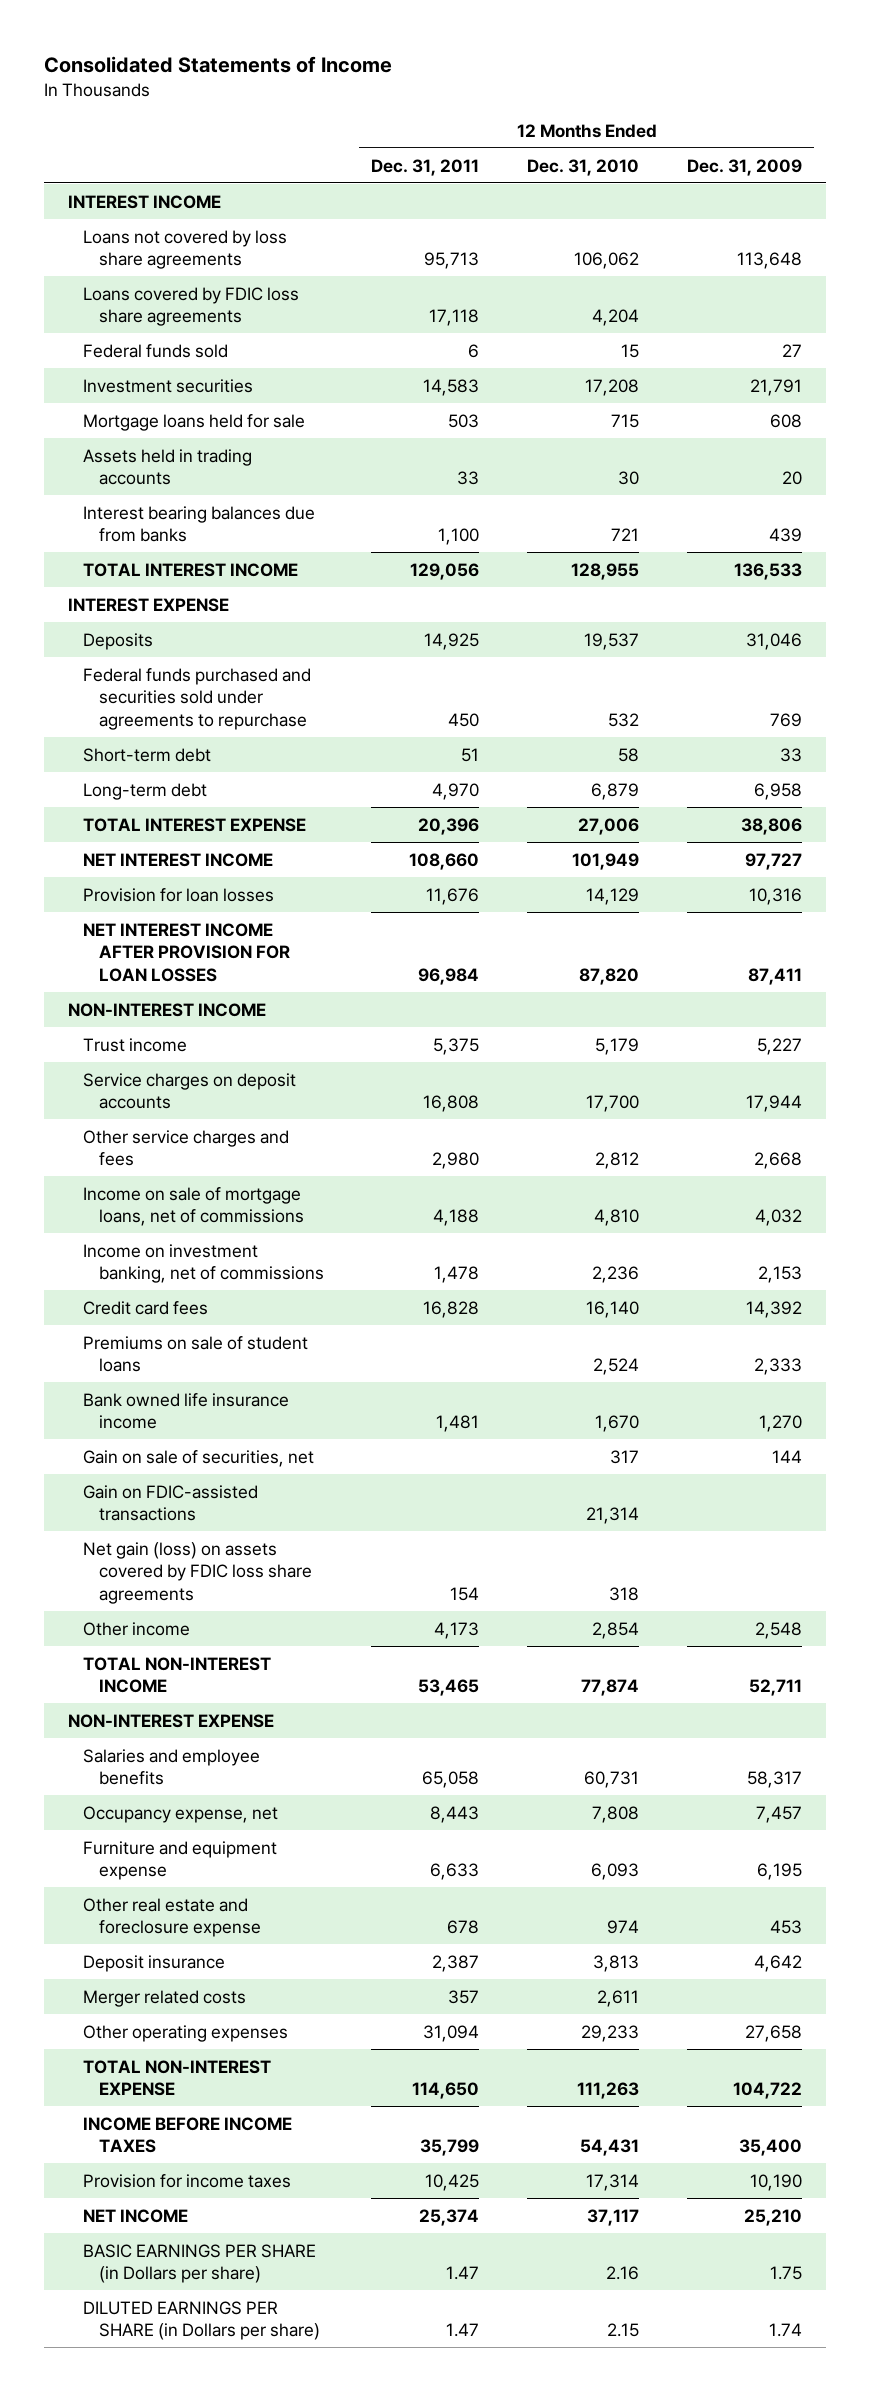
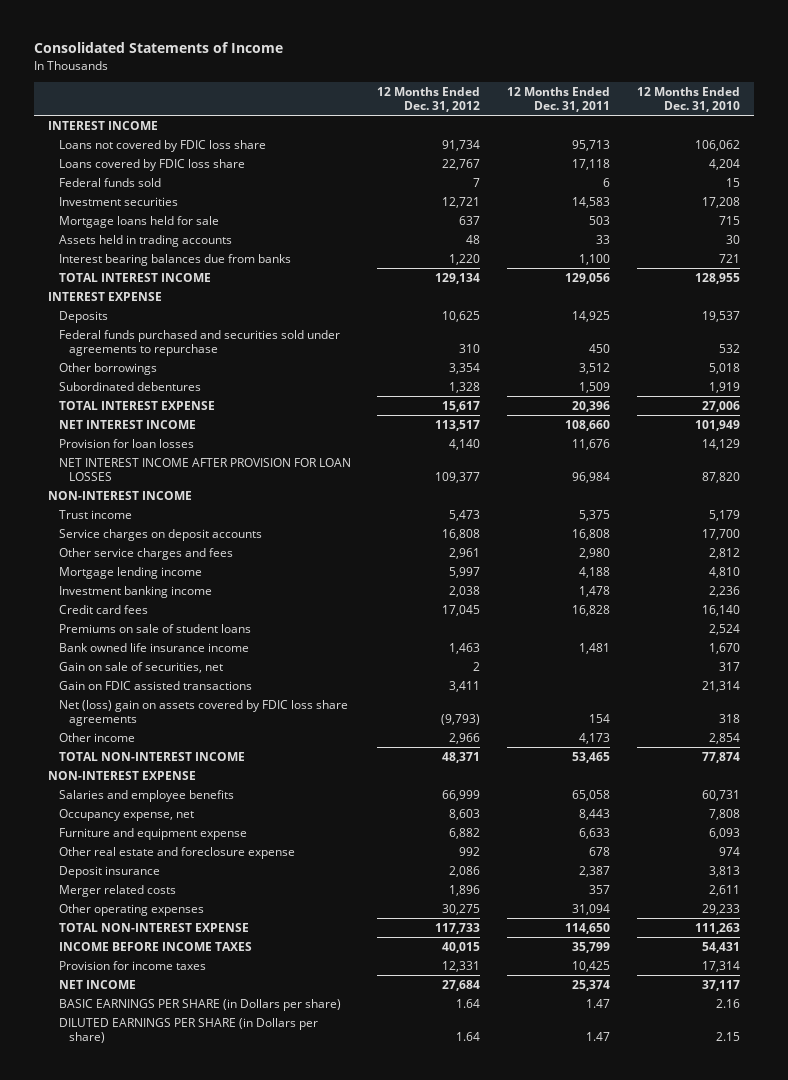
[686,158,802,176] Dec. 31, 2009 -> none
none -> [377,86,481,113] 12 Months Ended Dec. 31, 2012
[83,229,288,270] Loans not covered by loss share agreements -> [58,139,266,152] Loans not covered by FDIC loss share
[83,286,300,327] Loans covered by FDIC loss share agreements -> [58,158,245,171] Loans covered by FDIC loss share
[83,747,212,762] Short-term debt -> none
[83,782,208,800] Long-term debt -> none
none -> [58,362,157,375] Other borrowings
none -> [58,381,201,391] Subordinated debentures
[83,1186,304,1227] Income on sale of mortgage loans, net of commissions -> [58,566,202,579] Mortgage lending income
[83,1243,324,1284] Income on investment banking, net of commissions -> [58,585,212,598] Investment banking income
[83,1484,259,1522] Gain on FDIC-assisted transactions -> [58,680,252,690] Gain on FDIC assisted transactions
[83,1541,312,1604] Net gain (loss) on assets covered by FDIC loss share agreements -> [58,699,348,727] Net (loss) gain on assets covered by FDIC loss share agreements

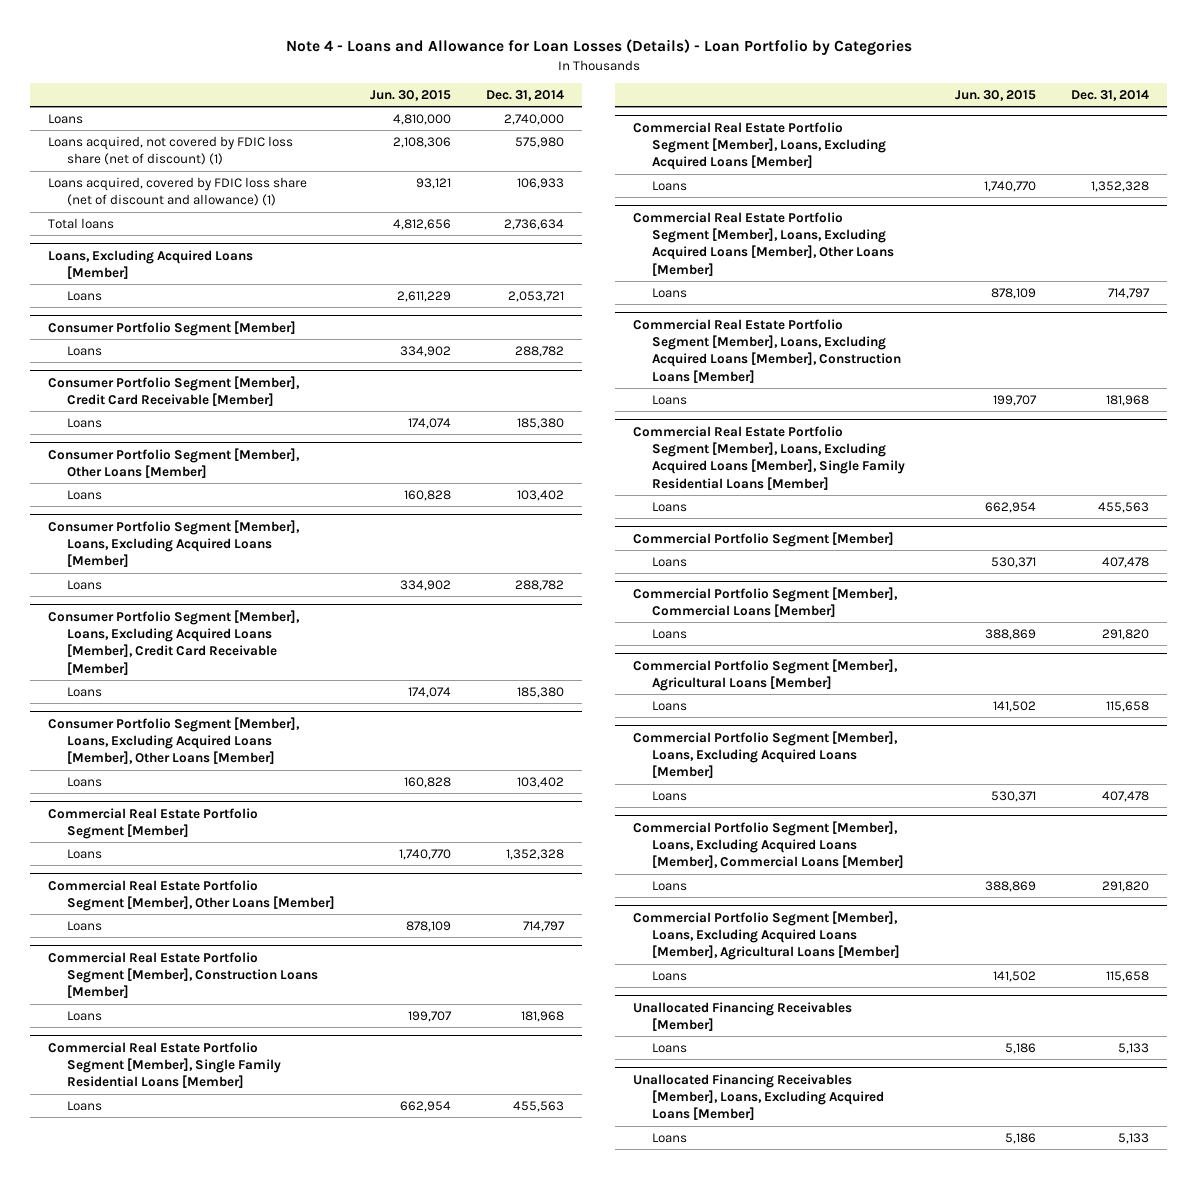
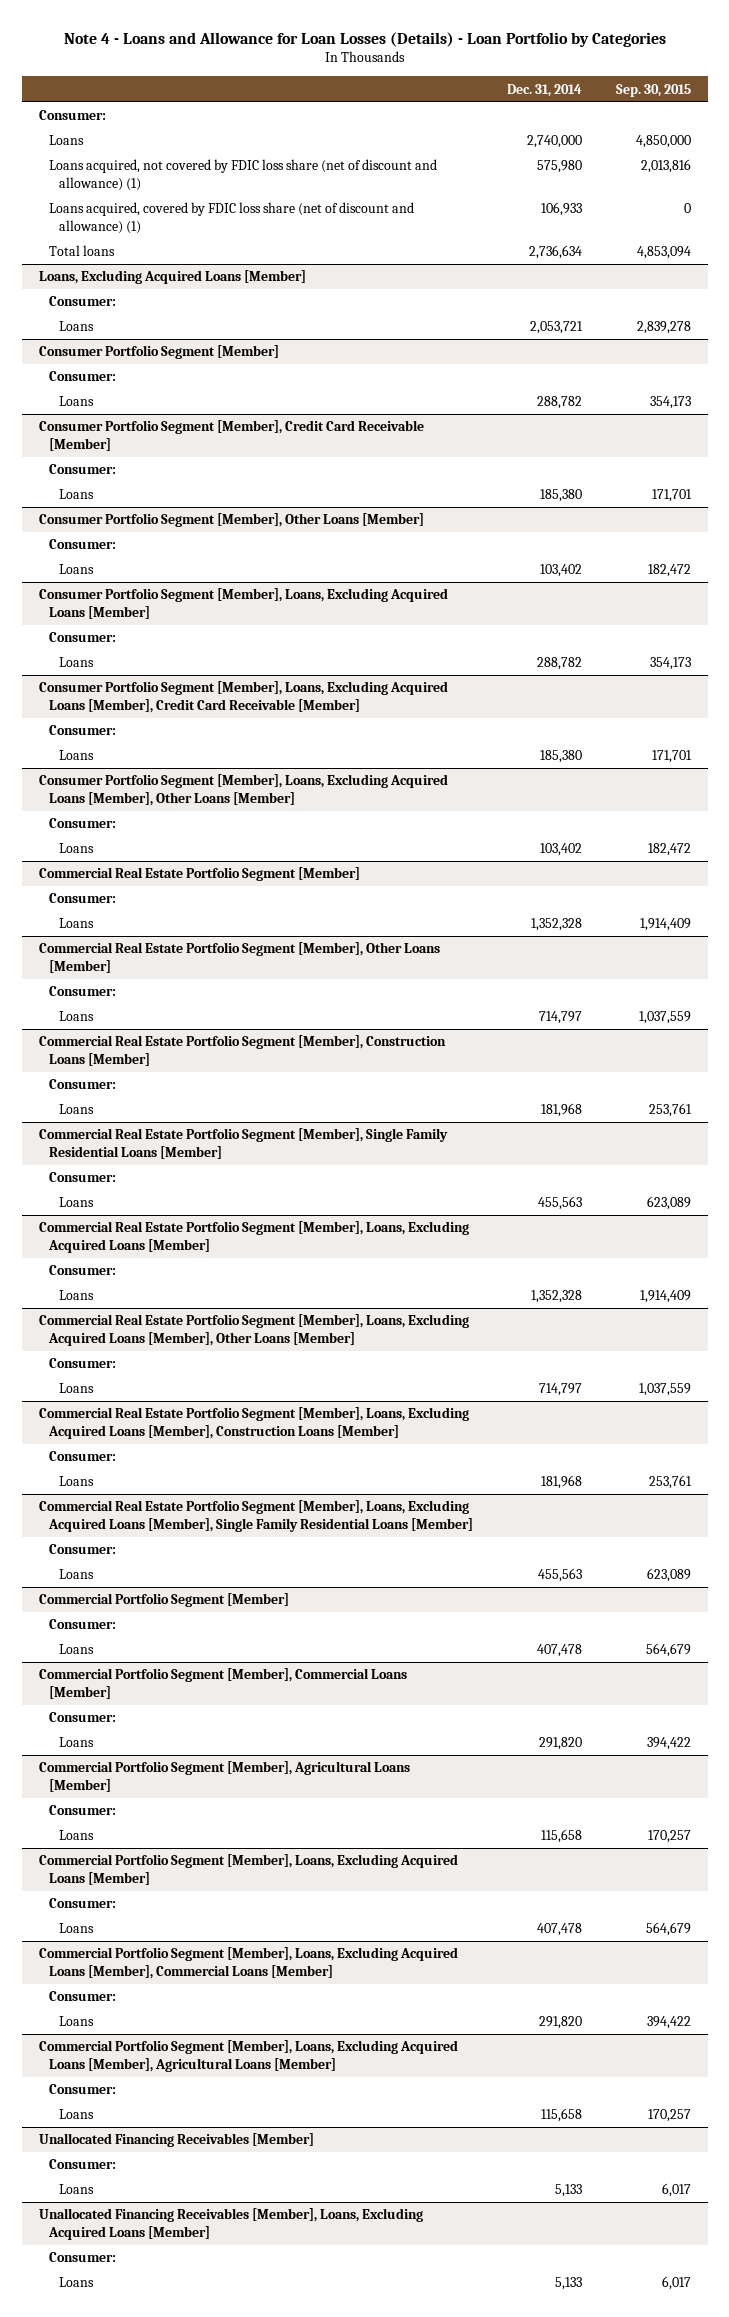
[370,89,452,101] Jun. 30, 2015 -> none
none -> [615,83,691,97] Sep. 30, 2015
none -> [38,110,106,121] Consumer:
[47,135,293,166] Loans acquired, not covered by FDIC loss share (net of discount) (1) -> [49,159,438,191] Loans acquired, not covered by FDIC loss share (net of discount and allowance) (1)
none -> [49,296,117,307] Consumer:
none -> [49,371,117,382] Consumer:
none -> [49,464,117,475] Consumer:
none -> [49,539,117,550] Consumer:
none -> [49,632,117,643] Consumer:
none -> [49,725,117,736] Consumer:
none -> [49,818,117,829] Consumer:
none -> [49,893,117,904] Consumer:
none -> [49,986,117,997] Consumer:
none -> [49,1079,117,1090] Consumer:
none -> [49,1172,117,1183] Consumer:
none -> [49,1265,117,1276] Consumer:
none -> [49,1358,117,1369] Consumer:
none -> [49,1451,117,1462] Consumer:
none -> [49,1544,117,1555] Consumer:
none -> [49,1619,117,1630] Consumer:
none -> [49,1712,117,1723] Consumer:
none -> [49,1805,117,1816] Consumer:
none -> [49,1898,117,1909] Consumer:
none -> [49,1991,117,2002] Consumer:
none -> [49,2084,117,2095] Consumer:
none -> [49,2159,117,2170] Consumer:
none -> [49,2252,117,2263] Consumer:

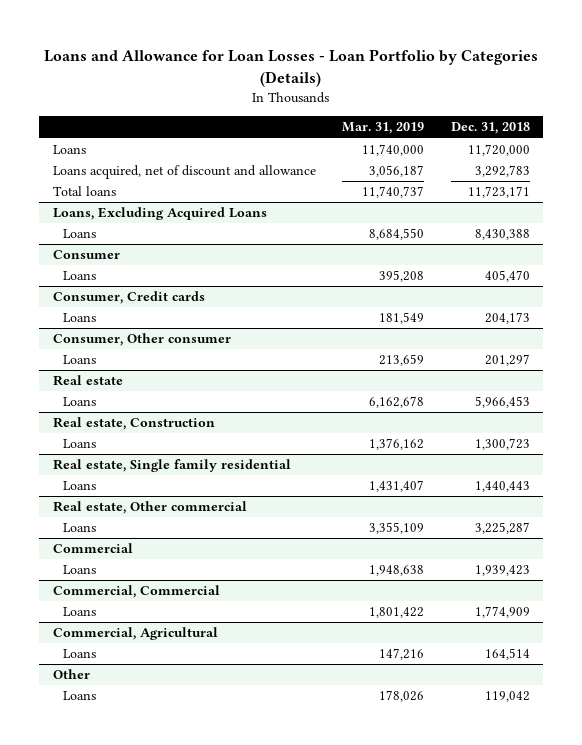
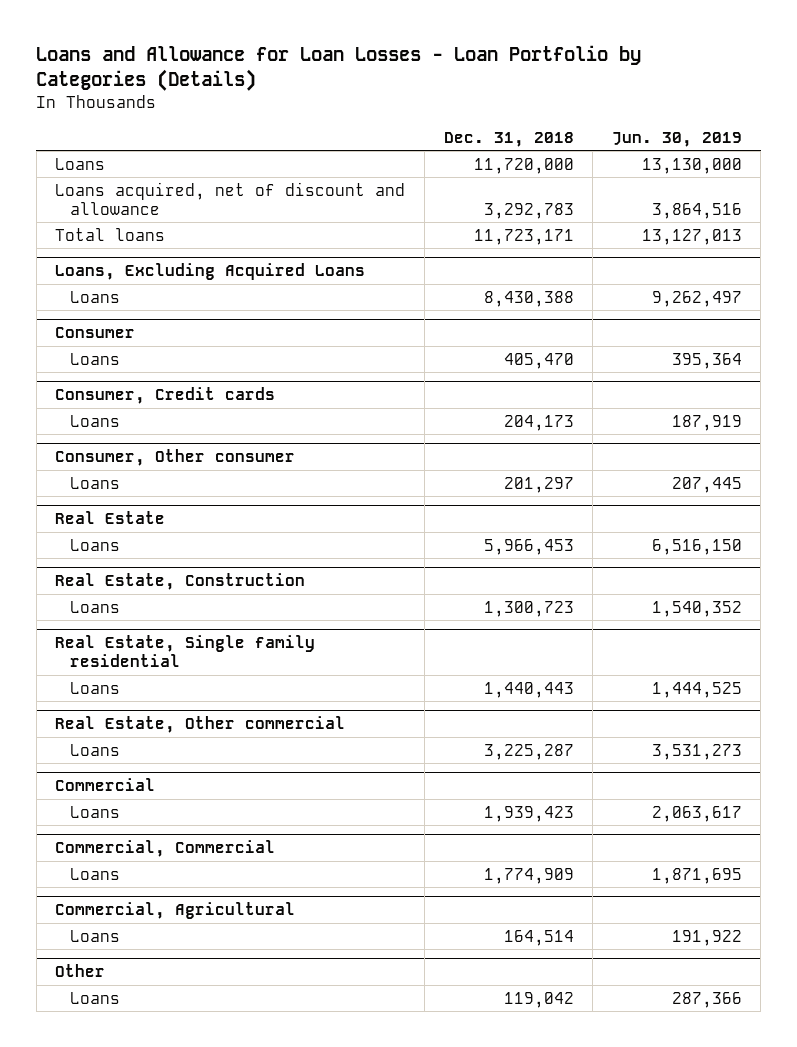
[342,122,425,135] Mar. 31, 2019 -> none
none -> [611,131,742,147] Jun. 30, 2019
[52,375,123,387] Real estate -> [55,511,166,525] Real Estate
[52,417,215,431] Real estate, Construction -> [55,573,306,591] Real Estate, Construction
[52,459,291,473] Real estate, Single family residential -> [55,635,316,668] Real Estate, Single family residential
[52,501,247,515] Real estate, Other commercial -> [55,716,346,734] Real Estate, Other commercial

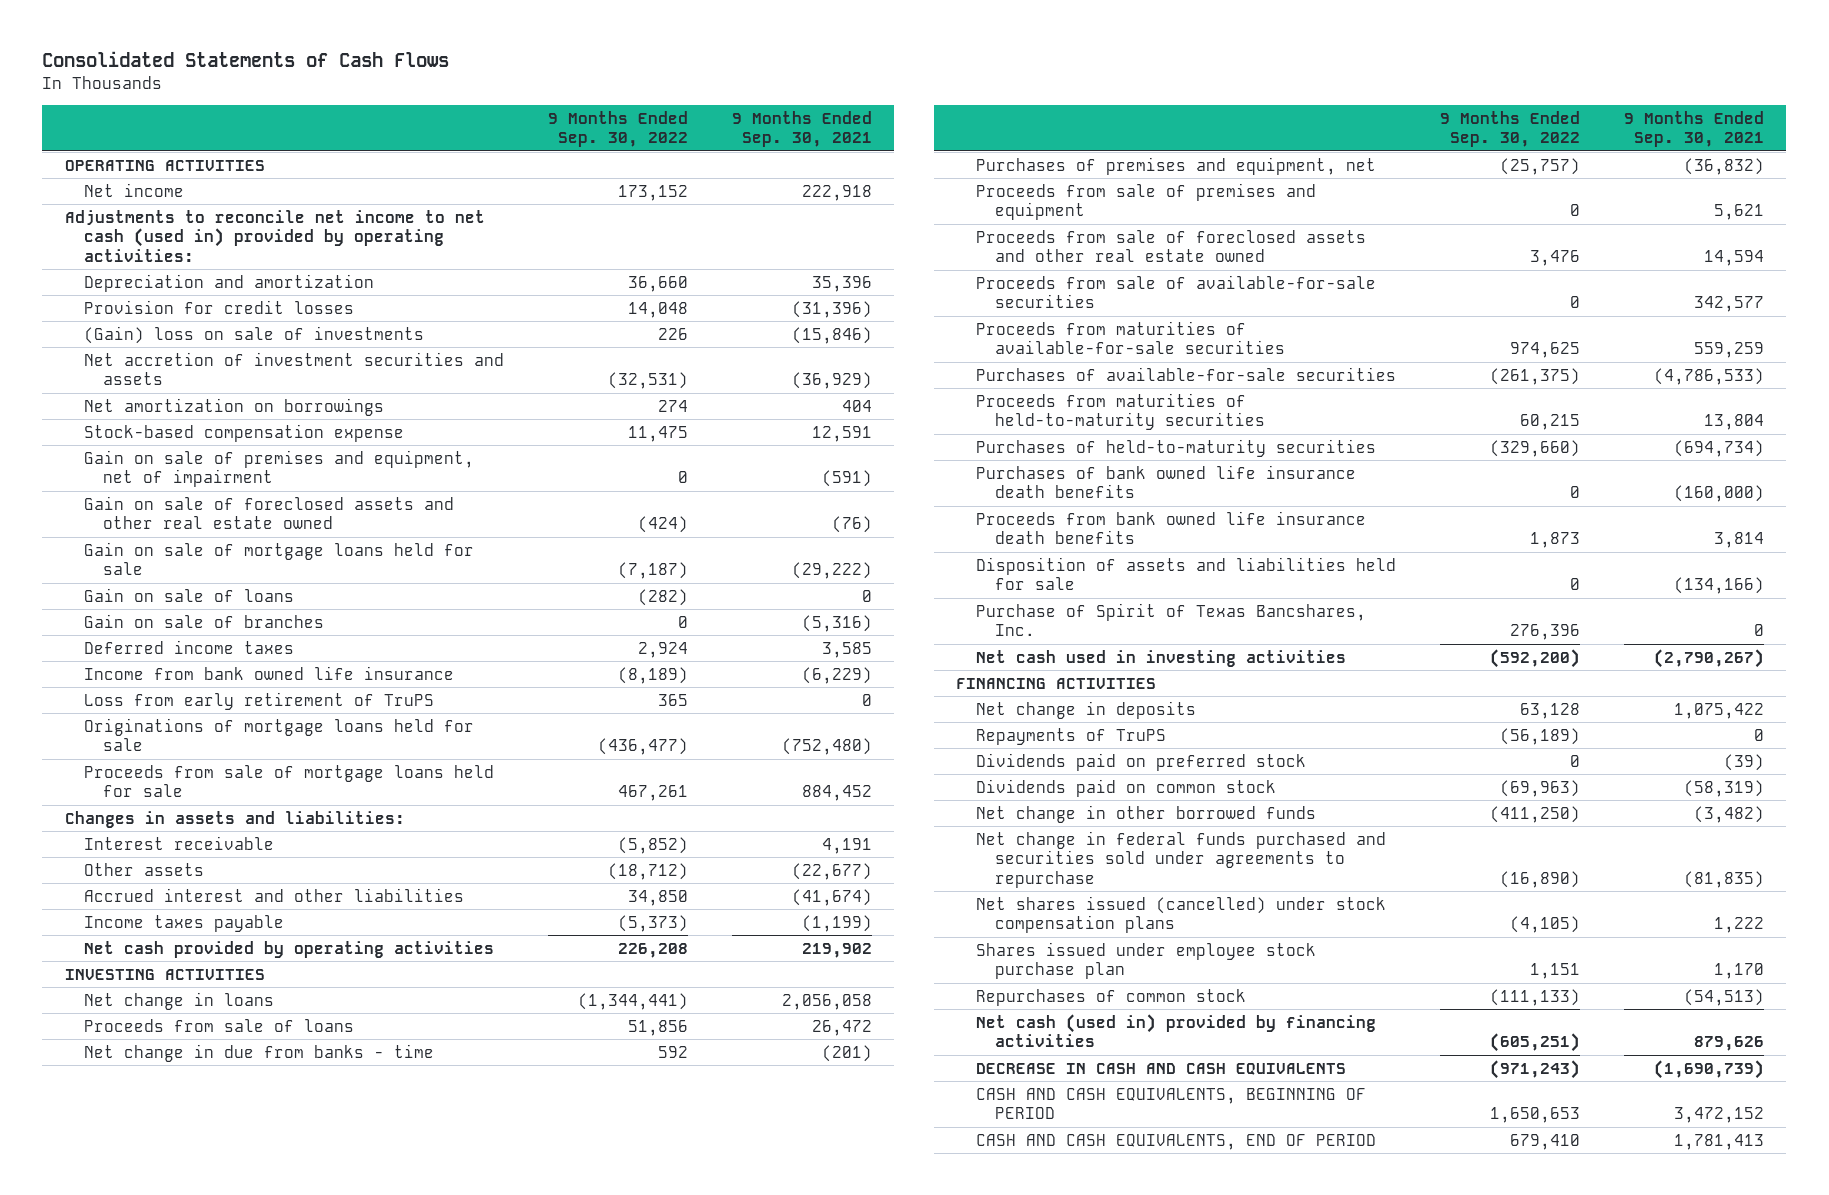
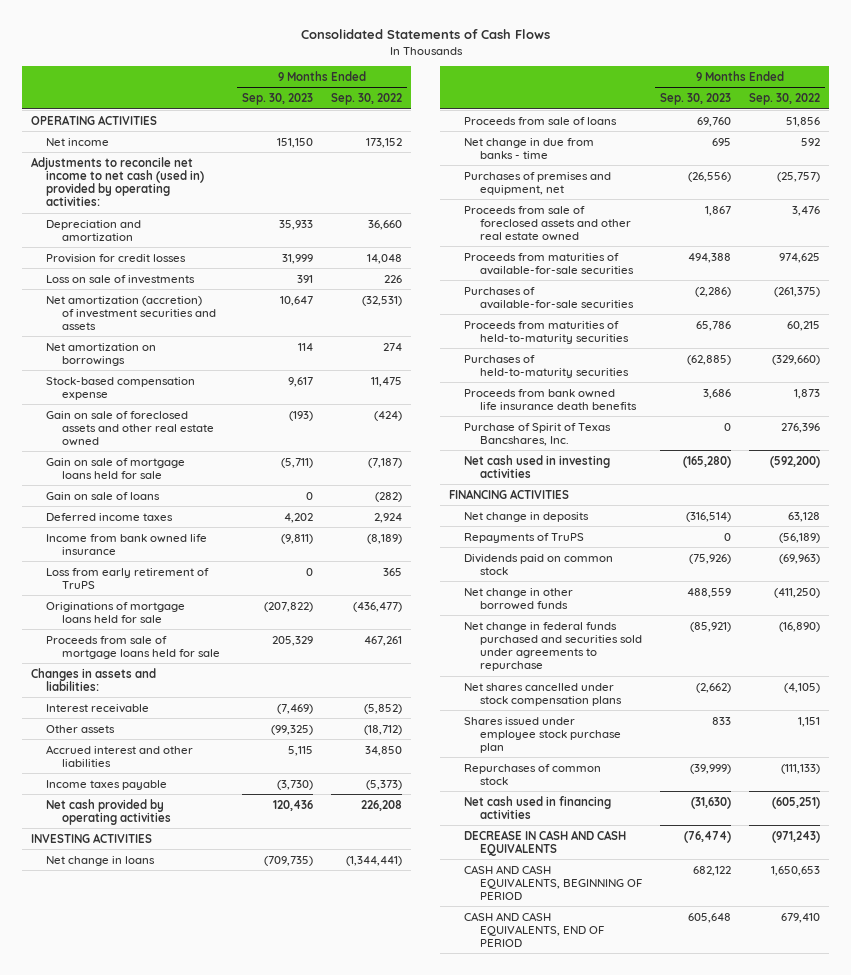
[732,110,873,148] 9 Months Ended Sep. 30, 2021 -> none
none -> [241,92,313,105] Sep. 30, 2023
[83,325,424,344] (Gain) loss on sale of investments -> [46,274,196,284] Loss on sale of investments
[83,351,504,386] Net accretion of investment securities and assets -> [46,295,216,330] Net amortization (accretion) of investment securities and assets
[83,449,474,488] Gain on sale of premises and equipment, net of impairment -> none
[83,613,324,628] Gain on sale of branches -> none
[975,182,1316,221] Proceeds from sale of premises and equipment -> none
[975,274,1376,309] Proceeds from sale of available-for-sale securities -> none
[975,464,1356,499] Purchases of bank owned life insurance death benefits -> none
[975,556,1396,591] Disposition of assets and liabilities held for sale -> none
[975,752,1306,771] Dividends paid on preferred stock -> none
[975,895,1386,934] Net shares issued (cancelled) under stock compensation plans -> [464,682,622,706] Net shares cancelled under stock compensation plans
[975,1013,1376,1048] Net cash (used in) provided by financing activities -> [464,795,612,819] Net cash used in financing activities

